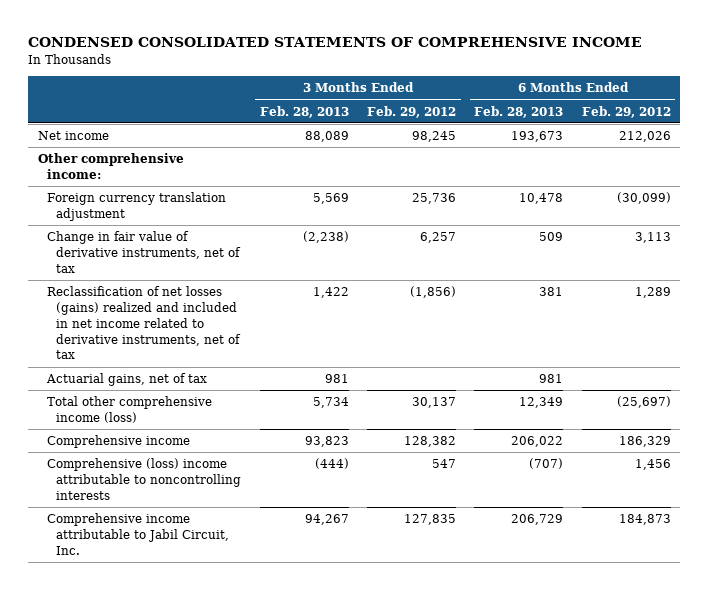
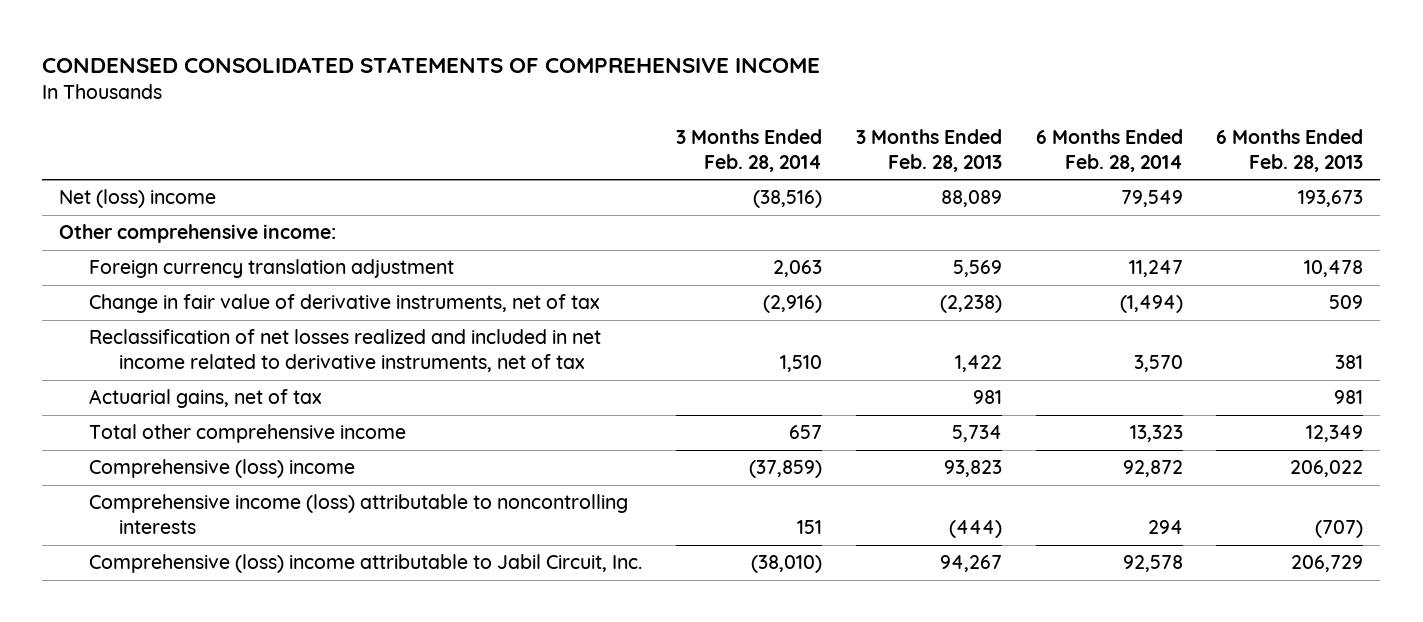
[366,105,456,118] Feb. 29, 2012 -> none
[581,105,671,118] Feb. 29, 2012 -> none
none -> [675,128,822,172] 3 Months Ended Feb. 28, 2014
none -> [1035,128,1183,172] 6 Months Ended Feb. 28, 2014
[37,131,109,141] Net income -> [59,189,217,209] Net (loss) income
[46,286,242,360] Reclassification of net losses (gains) realized and included in net income related to derivative instruments, net of tax -> [89,329,602,373] Reclassification of net losses realized and included in net income related to derivative instruments, net of tax
[46,396,212,423] Total other comprehensive income (loss) -> [89,424,407,444] Total other comprehensive income
[46,435,190,449] Comprehensive income -> [89,459,356,479] Comprehensive (loss) income
[46,458,242,500] Comprehensive (loss) income attributable to noncontrolling interests -> [89,494,629,535] Comprehensive income (loss) attributable to noncontrolling interests
[46,513,230,555] Comprehensive income attributable to Jabil Circuit, Inc. -> [89,554,643,574] Comprehensive (loss) income attributable to Jabil Circuit, Inc.

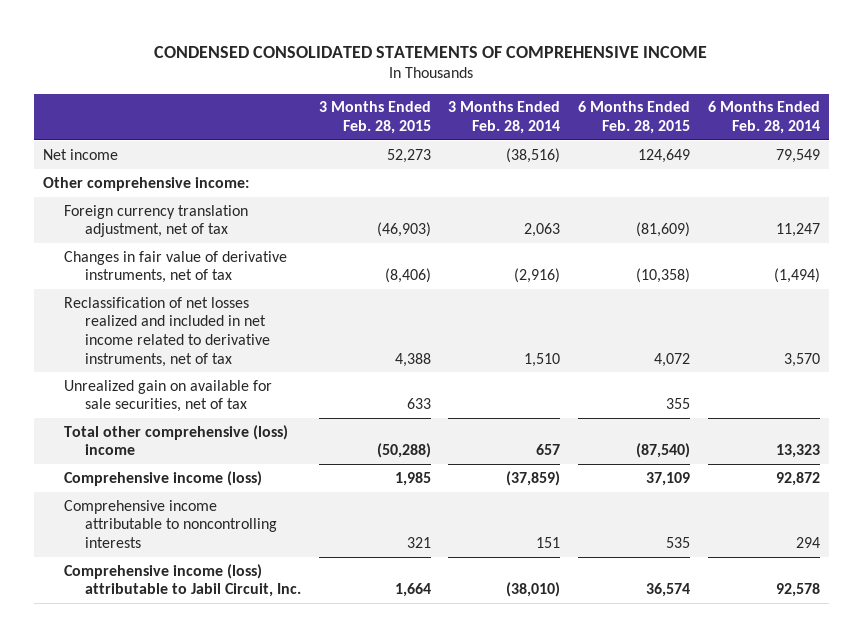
[855,128,1002,172] 3 Months Ended Feb. 28, 2013 -> none
[1216,128,1364,172] 6 Months Ended Feb. 28, 2013 -> none
none -> [318,101,431,134] 3 Months Ended Feb. 28, 2015
none -> [578,101,691,134] 6 Months Ended Feb. 28, 2015
[59,189,217,209] Net (loss) income -> [42,148,118,160] Net income
[89,259,455,279] Foreign currency translation adjustment -> [63,204,248,238] Foreign currency translation adjustment, net of tax
[89,294,601,314] Change in fair value of derivative instruments, net of tax -> [63,250,287,284] Changes in fair value of derivative instruments, net of tax
[89,389,323,409] Actuarial gains, net of tax -> none
none -> [63,379,272,413] Unrealized gain on available for sale securities, net of tax
[89,424,407,444] Total other comprehensive income -> [63,424,288,456] Total other comprehensive (loss) income
[89,459,356,479] Comprehensive (loss) income -> [63,470,262,486] Comprehensive income (loss)
[89,494,629,535] Comprehensive income (loss) attributable to noncontrolling interests -> [63,499,278,548] Comprehensive income attributable to noncontrolling interests
[89,554,643,574] Comprehensive (loss) income attributable to Jabil Circuit, Inc. -> [63,563,302,598] Comprehensive income (loss) attributable to Jabil Circuit, Inc.

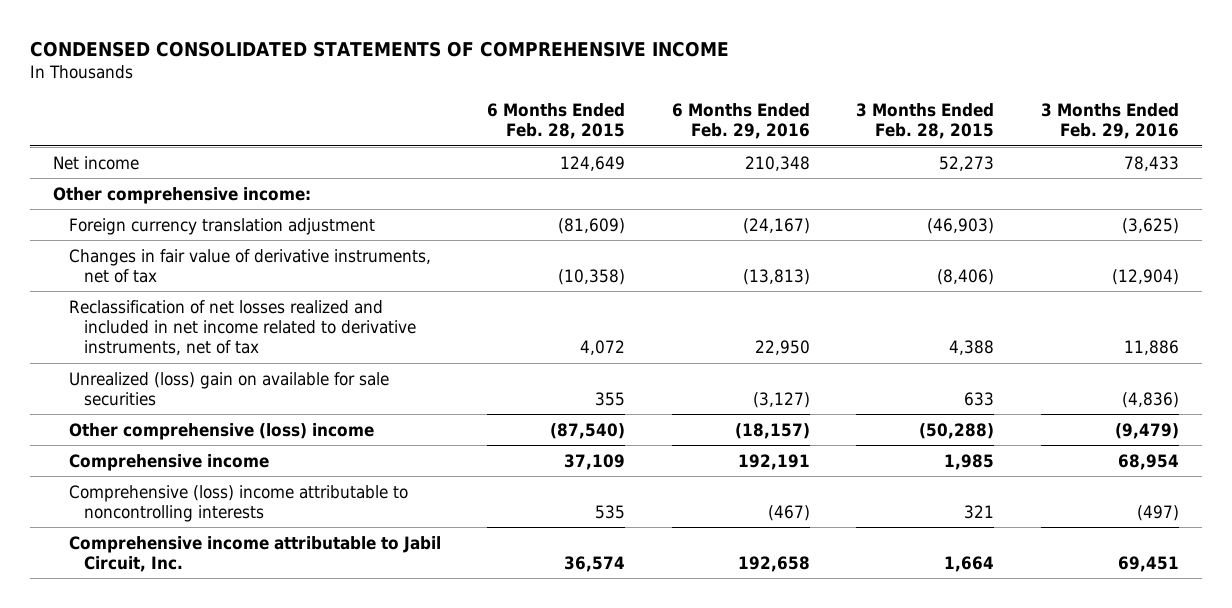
[448,101,561,134] 3 Months Ended Feb. 28, 2014 -> none
[707,101,820,134] 6 Months Ended Feb. 28, 2014 -> none
none -> [671,102,810,140] 6 Months Ended Feb. 29, 2016
none -> [1040,102,1179,140] 3 Months Ended Feb. 29, 2016
[63,204,248,238] Foreign currency translation adjustment, net of tax -> [68,217,375,235] Foreign currency translation adjustment
[63,379,272,413] Unrealized gain on available for sale securities, net of tax -> [68,371,389,406] Unrealized (loss) gain on available for sale securities
[63,424,288,456] Total other comprehensive (loss) income -> [68,422,374,440] Other comprehensive (loss) income
[63,470,262,486] Comprehensive income (loss) -> [68,453,269,471] Comprehensive income
[63,499,278,548] Comprehensive income attributable to noncontrolling interests -> [68,484,408,522] Comprehensive (loss) income attributable to noncontrolling interests
[63,563,302,598] Comprehensive income (loss) attributable to Jabil Circuit, Inc. -> [68,535,441,572] Comprehensive income attributable to Jabil Circuit, Inc.

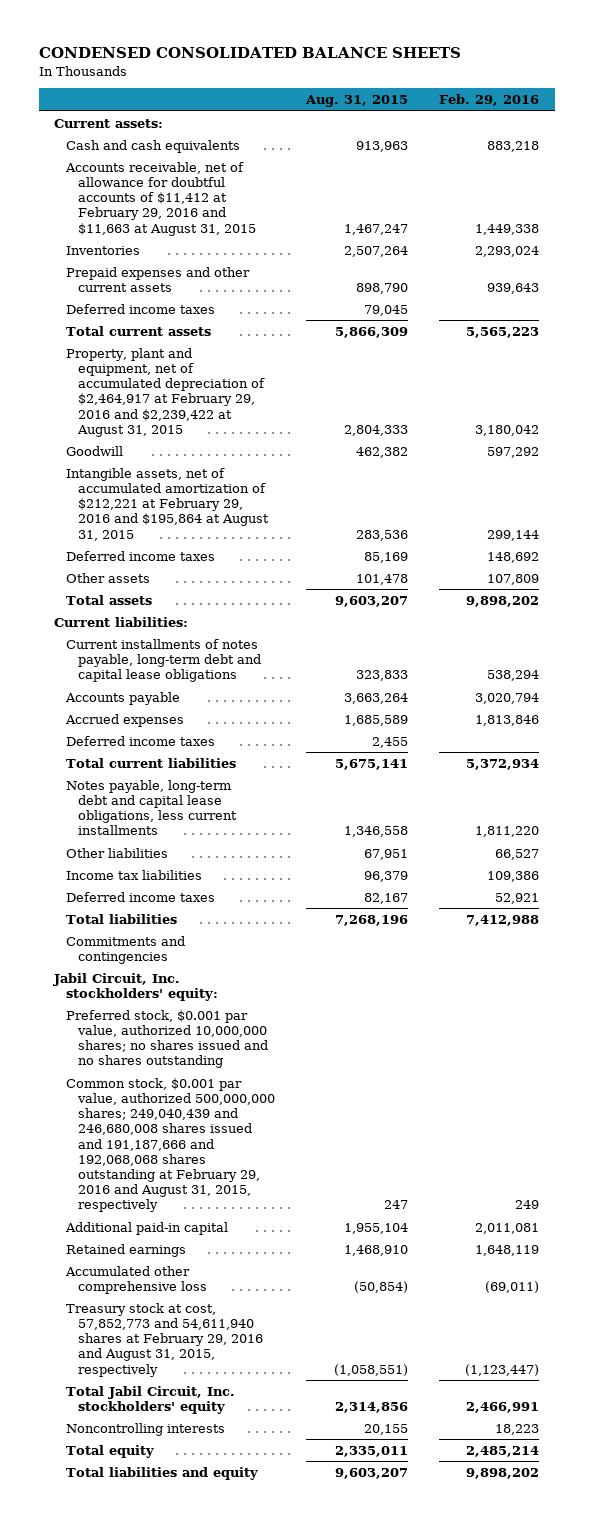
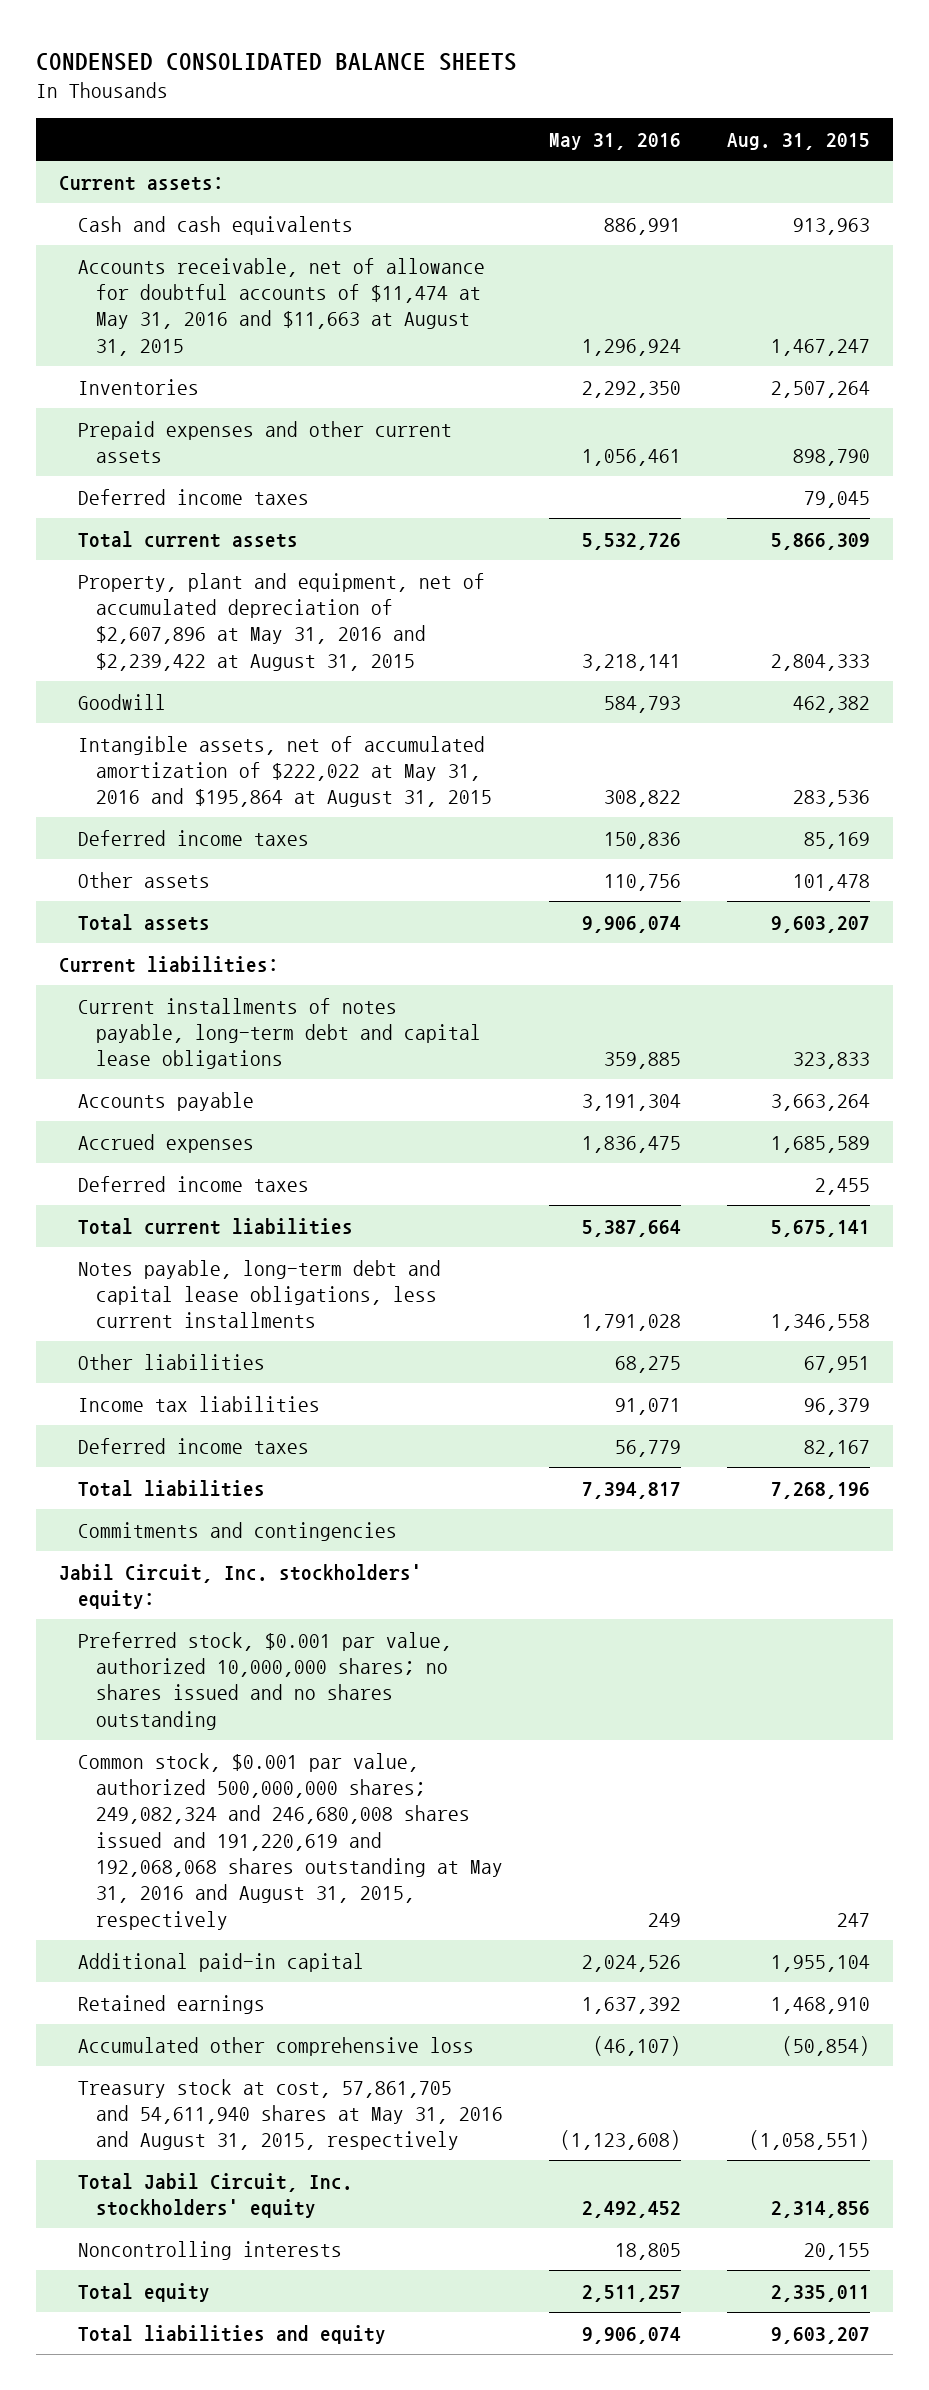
[439,94,540,107] Feb. 29, 2016 -> none
none -> [549,133,682,151] May 31, 2016
[65,161,257,236] Accounts receivable, net of allowance for doubtful accounts of $11,412 at February 29, 2016 and $11,663 at August 31, 2015 -> [77,257,485,356] Accounts receivable, net of allowance for doubtful accounts of $11,474 at May 31, 2016 and $11,663 at August 31, 2015
[66,347,266,437] Property, plant and equipment, net of accumulated depreciation of $2,464,917 at February 29, 2016 and $2,239,422 at August 31, 2015 -> [77,572,485,671] Property, plant and equipment, net of accumulated depreciation of $2,607,896 at May 31, 2016 and $2,239,422 at August 31, 2015
[66,467,270,541] Intangible assets, net of accumulated amortization of $212,221 at February 29, 2016 and $195,864 at August 31, 2015 -> [77,735,493,808] Intangible assets, net of accumulated amortization of $222,022 at May 31, 2016 and $195,864 at August 31, 2015
[66,1077,276,1213] Common stock, $0.001 par value, authorized 500,000,000 shares; 249,040,439 and 246,680,008 shares issued and 191,187,666 and 192,068,068 shares outstanding at February 29, 2016 and August 31, 2015, respectively -> [77,1752,504,1930] Common stock, $0.001 par value, authorized 500,000,000 shares; 249,082,324 and 246,680,008 shares issued and 191,220,619 and 192,068,068 shares outstanding at May 31, 2016 and August 31, 2015, respectively
[66,1302,264,1377] Treasury stock at cost, 57,852,773 and 54,611,940 shares at February 29, 2016 and August 31, 2015, respectively -> [77,2078,504,2151] Treasury stock at cost, 57,861,705 and 54,611,940 shares at May 31, 2016 and August 31, 2015, respectively

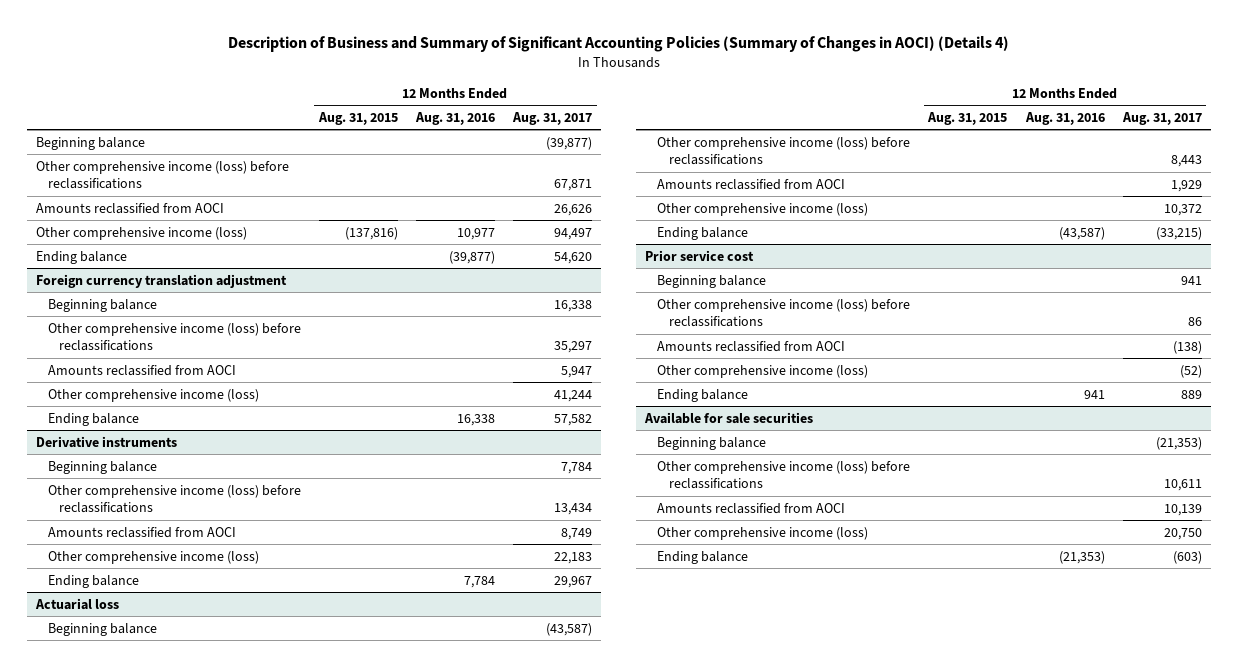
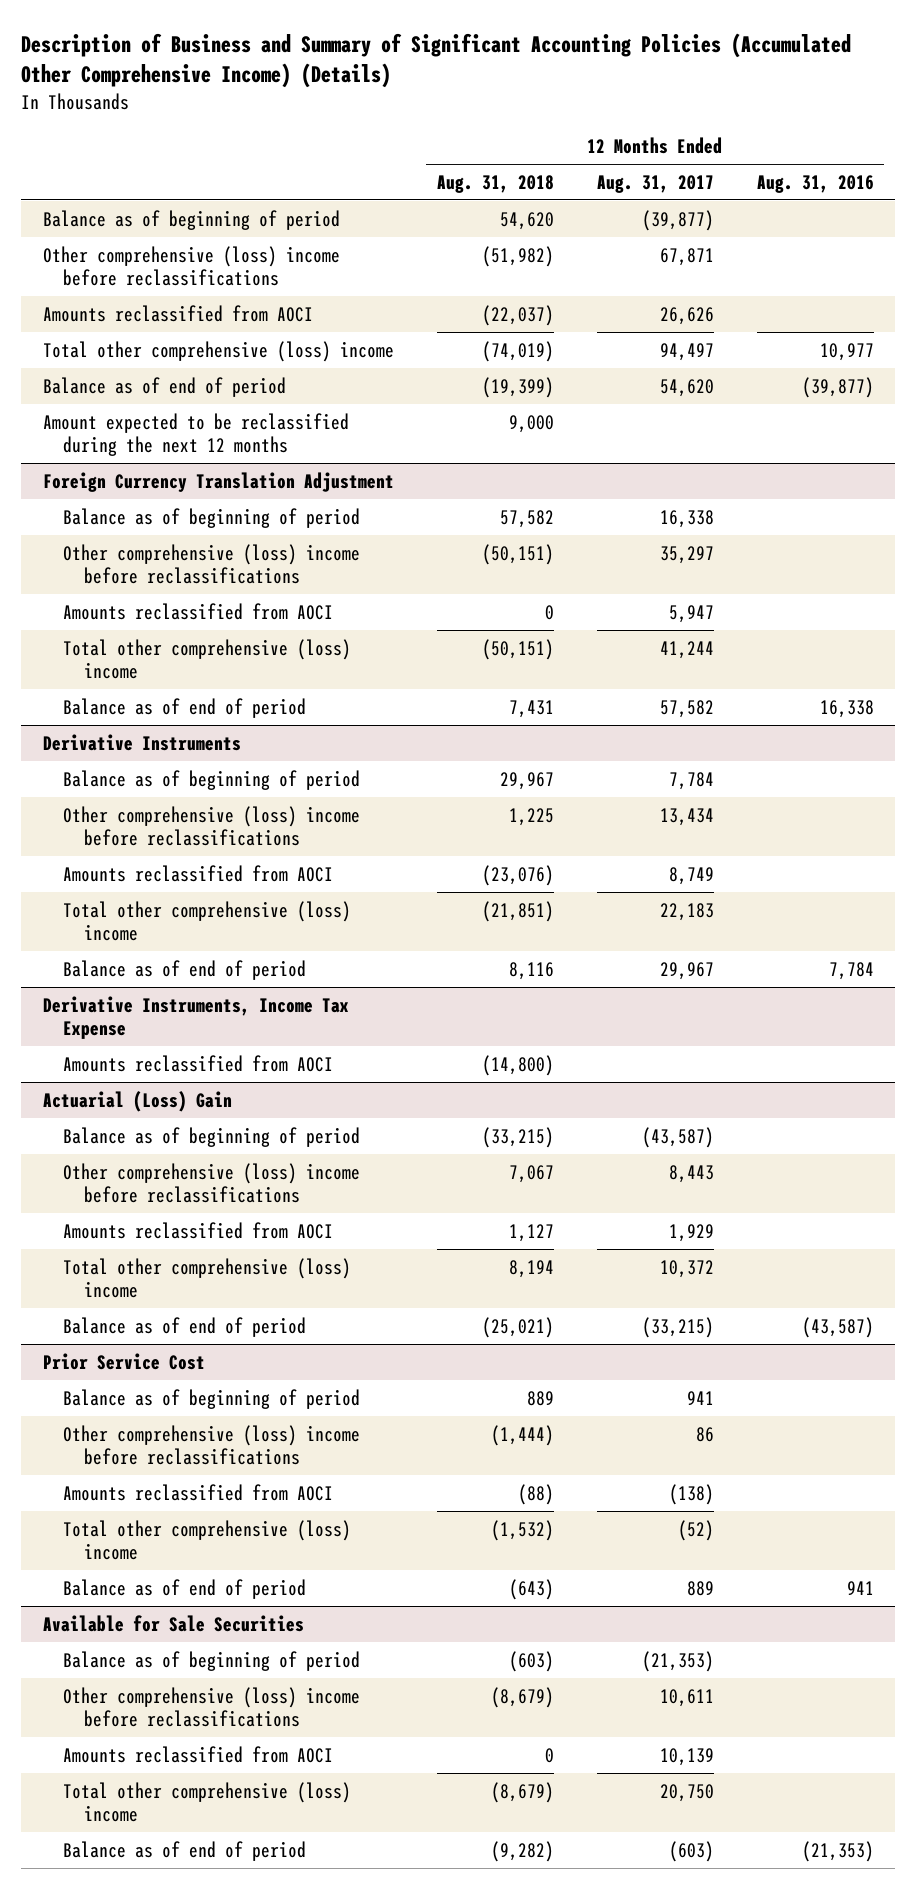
[227,36,1009,53] Description of Business and Summary of Significant Accounting Policies (Summary of Changes in AOCI) (Details 4) -> [21,32,852,89] Description of Business and Summary of Significant Accounting Policies (Accumulated Other Comprehensive Income) (Details)
[317,111,398,125] Aug. 31, 2015 -> none
none -> [436,174,554,193] Aug. 31, 2018
[35,136,145,150] Beginning balance -> [42,209,340,230] Balance as of beginning of period
[35,160,289,190] Other comprehensive income (loss) before reclassifications -> [42,245,340,287] Other comprehensive (loss) income before reclassifications
[35,226,247,240] Other comprehensive income (loss) -> [42,340,394,362] Total other comprehensive (loss) income
[35,250,127,264] Ending balance -> [42,376,286,397] Balance as of end of period
none -> [42,412,349,457] Amount expected to be reclassified during the next 12 months
[35,273,287,288] Foreign currency translation adjustment -> [42,471,394,492] Foreign Currency Translation Adjustment
[47,298,157,312] Beginning balance -> [63,507,361,528] Balance as of beginning of period
[47,322,301,352] Other comprehensive income (loss) before reclassifications -> [63,543,361,585] Other comprehensive (loss) income before reclassifications
[47,388,259,402] Other comprehensive income (loss) -> [63,638,352,680] Total other comprehensive (loss) income
[47,412,139,426] Ending balance -> [63,697,307,718] Balance as of end of period
[35,435,177,448] Derivative instruments -> [42,733,241,751] Derivative Instruments
[47,460,157,474] Beginning balance -> [63,769,361,790] Balance as of beginning of period
[47,484,301,514] Other comprehensive income (loss) before reclassifications -> [63,805,361,847] Other comprehensive (loss) income before reclassifications
[47,550,259,564] Other comprehensive income (loss) -> [63,900,352,942] Total other comprehensive (loss) income
[47,574,139,588] Ending balance -> [63,959,307,980] Balance as of end of period
none -> [42,995,349,1040] Derivative Instruments, Income Tax Expense
none -> [63,1054,334,1072] Amounts reclassified from AOCI
[34,597,119,610] Actuarial loss -> [42,1090,232,1112] Actuarial (Loss) Gain
[47,622,157,636] Beginning balance -> [63,1126,361,1147] Balance as of beginning of period
[657,136,911,166] Other comprehensive income (loss) before reclassifications -> [63,1162,361,1204] Other comprehensive (loss) income before reclassifications
[657,202,869,216] Other comprehensive income (loss) -> [63,1257,352,1299] Total other comprehensive (loss) income
[657,226,749,240] Ending balance -> [63,1316,307,1337] Balance as of end of period
[645,249,755,261] Prior service cost -> [42,1352,205,1370] Prior Service Cost
[657,274,767,288] Beginning balance -> [63,1388,361,1409] Balance as of beginning of period
[657,298,911,328] Other comprehensive income (loss) before reclassifications -> [63,1424,361,1466] Other comprehensive (loss) income before reclassifications
[657,364,869,378] Other comprehensive income (loss) -> [63,1519,352,1561] Total other comprehensive (loss) income
[657,388,749,402] Ending balance -> [63,1578,307,1599] Balance as of end of period
[644,411,814,424] Available for sale securities -> [42,1614,304,1632] Available for Sale Securities
[657,436,767,450] Beginning balance -> [63,1650,361,1671] Balance as of beginning of period
[657,460,911,490] Other comprehensive income (loss) before reclassifications -> [63,1686,361,1728] Other comprehensive (loss) income before reclassifications
[657,526,869,540] Other comprehensive income (loss) -> [63,1781,352,1823] Total other comprehensive (loss) income
[657,550,749,564] Ending balance -> [63,1840,307,1861] Balance as of end of period

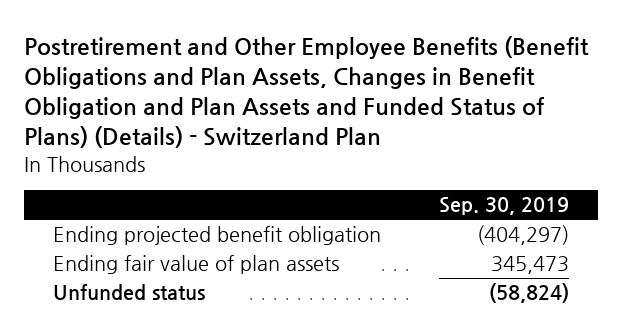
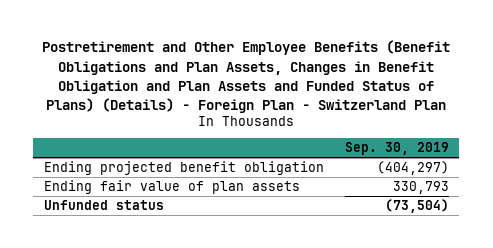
[23,36,589,149] Postretirement and Other Employee Benefits (Benefit Obligations and Plan Assets, Changes in Benefit Obligation and Plan Assets and Funded Status of Plans) (Details) - Switzerland Plan -> [42,40,451,113] Postretirement and Other Employee Benefits (Benefit Obligations and Plan Assets, Changes in Benefit Obligation and Plan Assets and Funded Status of Plans) (Details) - Foreign Plan - Switzerland Plan
[490,256,569,275] 345,473 -> [392,180,449,194] 330,793
[488,283,569,304] (58,824) -> [384,198,449,213] (73,504)

